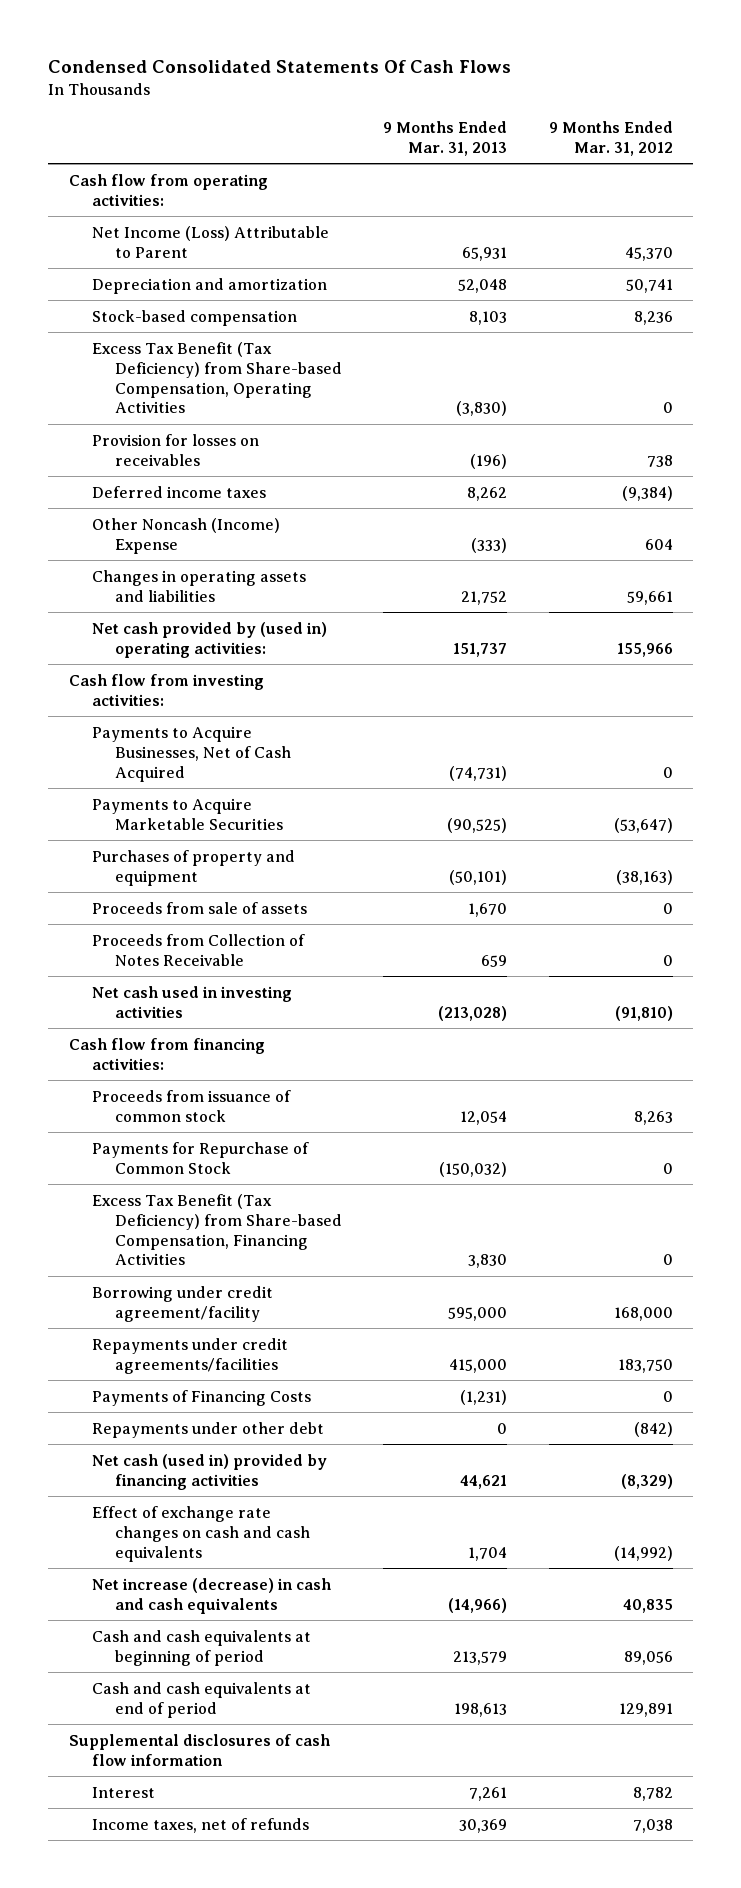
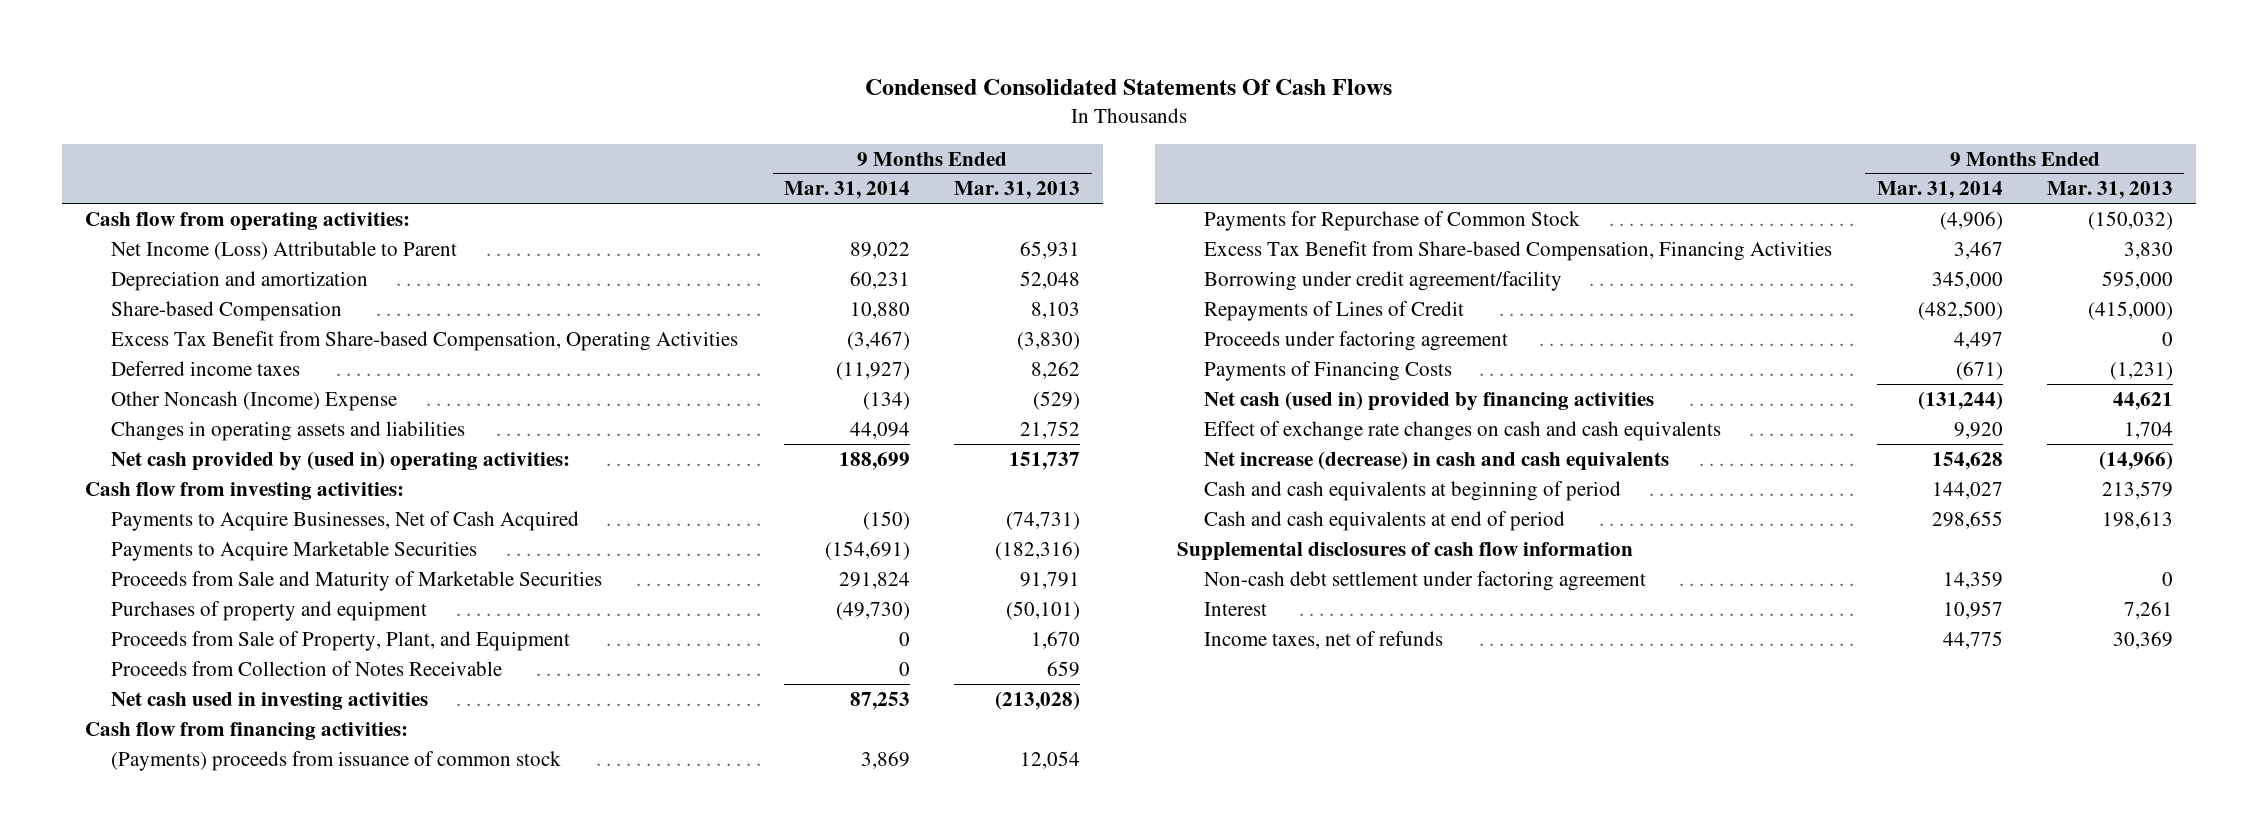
[548,121,673,156] 9 Months Ended Mar. 31, 2012 -> none
none -> [783,181,910,200] Mar. 31, 2014
[91,433,259,466] Provision for losses on receivables -> none
[91,309,297,326] Stock-based compensation -> [111,300,343,321] Share-based Compensation
[91,341,342,414] Excess Tax Benefit (Tax Deficiency) from Share-based Compensation, Operating Activities -> [111,330,739,351] Excess Tax Benefit from Share-based Compensation, Operating Activities
[471,537,508,553] (333) -> [1033,390,1081,410] (529)
[447,817,508,833] (90,525) -> [995,540,1081,560] (182,316)
none -> [111,570,603,591] Proceeds from Sale and Maturity of Marketable Securities
[91,901,307,914] Proceeds from sale of assets -> [111,630,571,651] Proceeds from Sale of Property, Plant, and Equipment
[91,1089,291,1122] Proceeds from issuance of common stock -> [111,750,562,771] (Payments) proceeds from issuance of common stock
[91,1193,342,1266] Excess Tax Benefit (Tax Deficiency) from Share-based Compensation, Financing Activities -> [1203,240,1832,261] Excess Tax Benefit from Share-based Compensation, Financing Activities
[91,1337,288,1374] Repayments under credit agreements/facilities -> [1203,300,1464,321] Repayments of Lines of Credit
[449,1358,508,1373] 415,000 -> [2088,300,2174,320] (415,000)
none -> [1203,330,1508,351] Proceeds under factoring agreement
[91,1421,324,1438] Repayments under other debt -> none
none -> [1203,570,1646,591] Non-cash debt settlement under factoring agreement

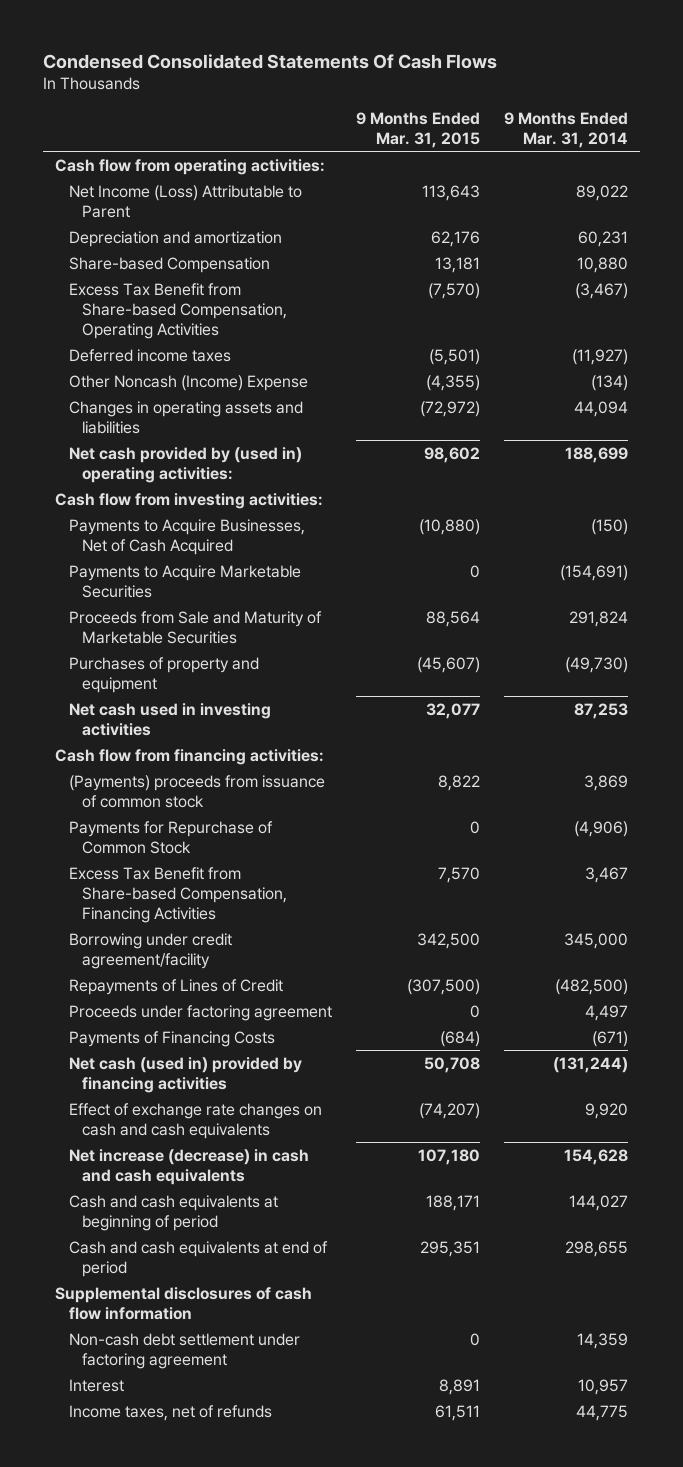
[954,181,1081,200] Mar. 31, 2013 -> none
none -> [355,111,480,148] 9 Months Ended Mar. 31, 2015
[111,630,571,651] Proceeds from Sale of Property, Plant, and Equipment -> none
[111,660,503,676] Proceeds from Collection of Notes Receivable -> none

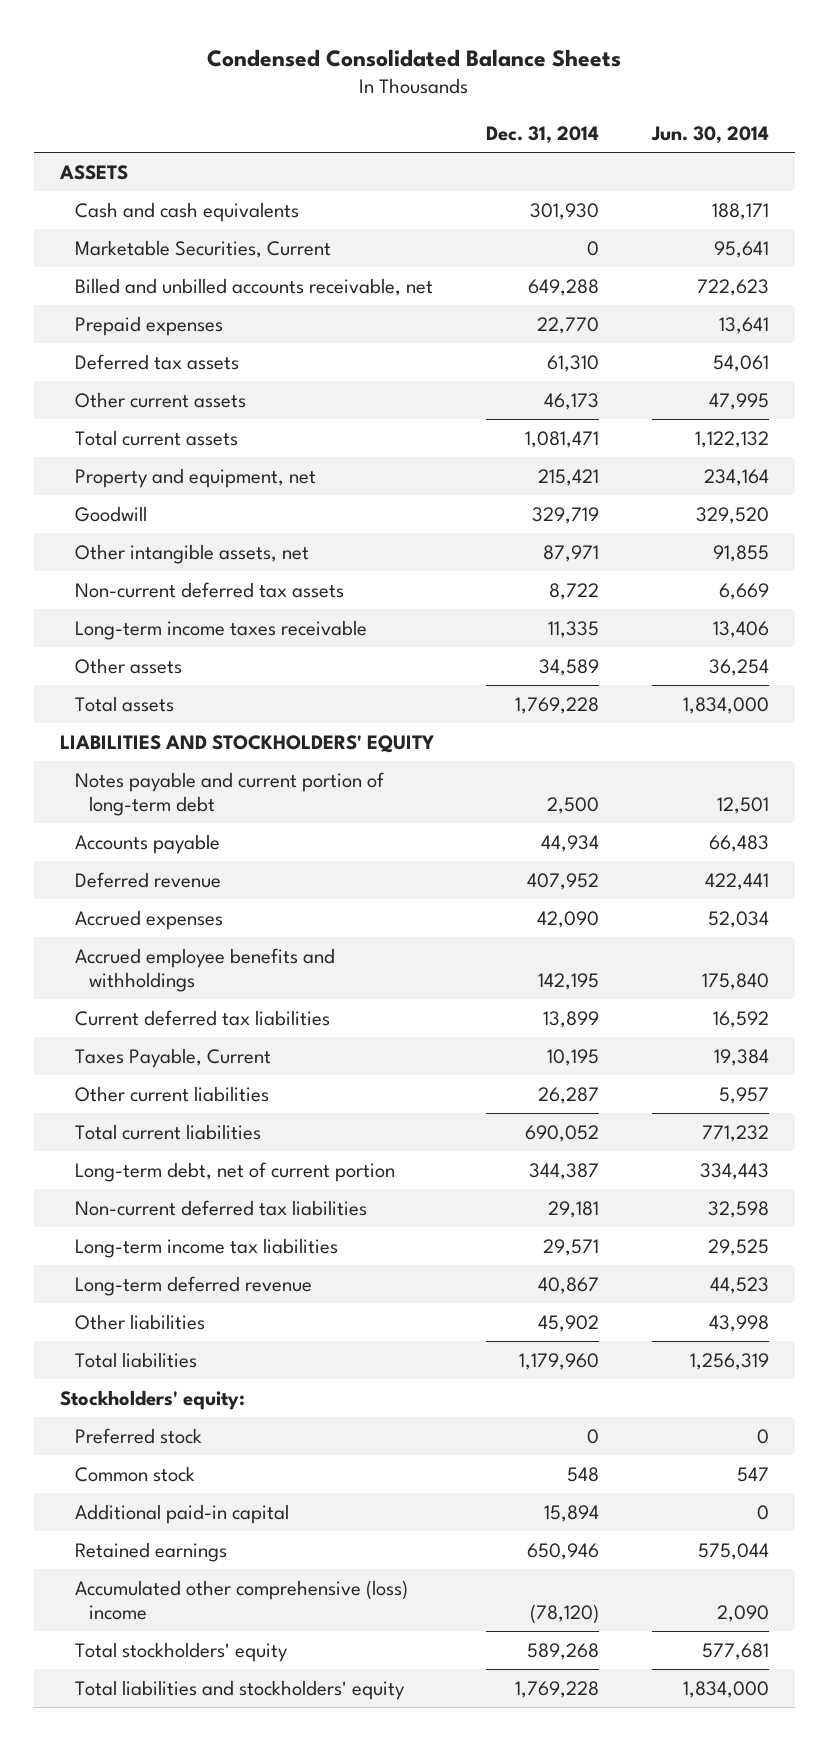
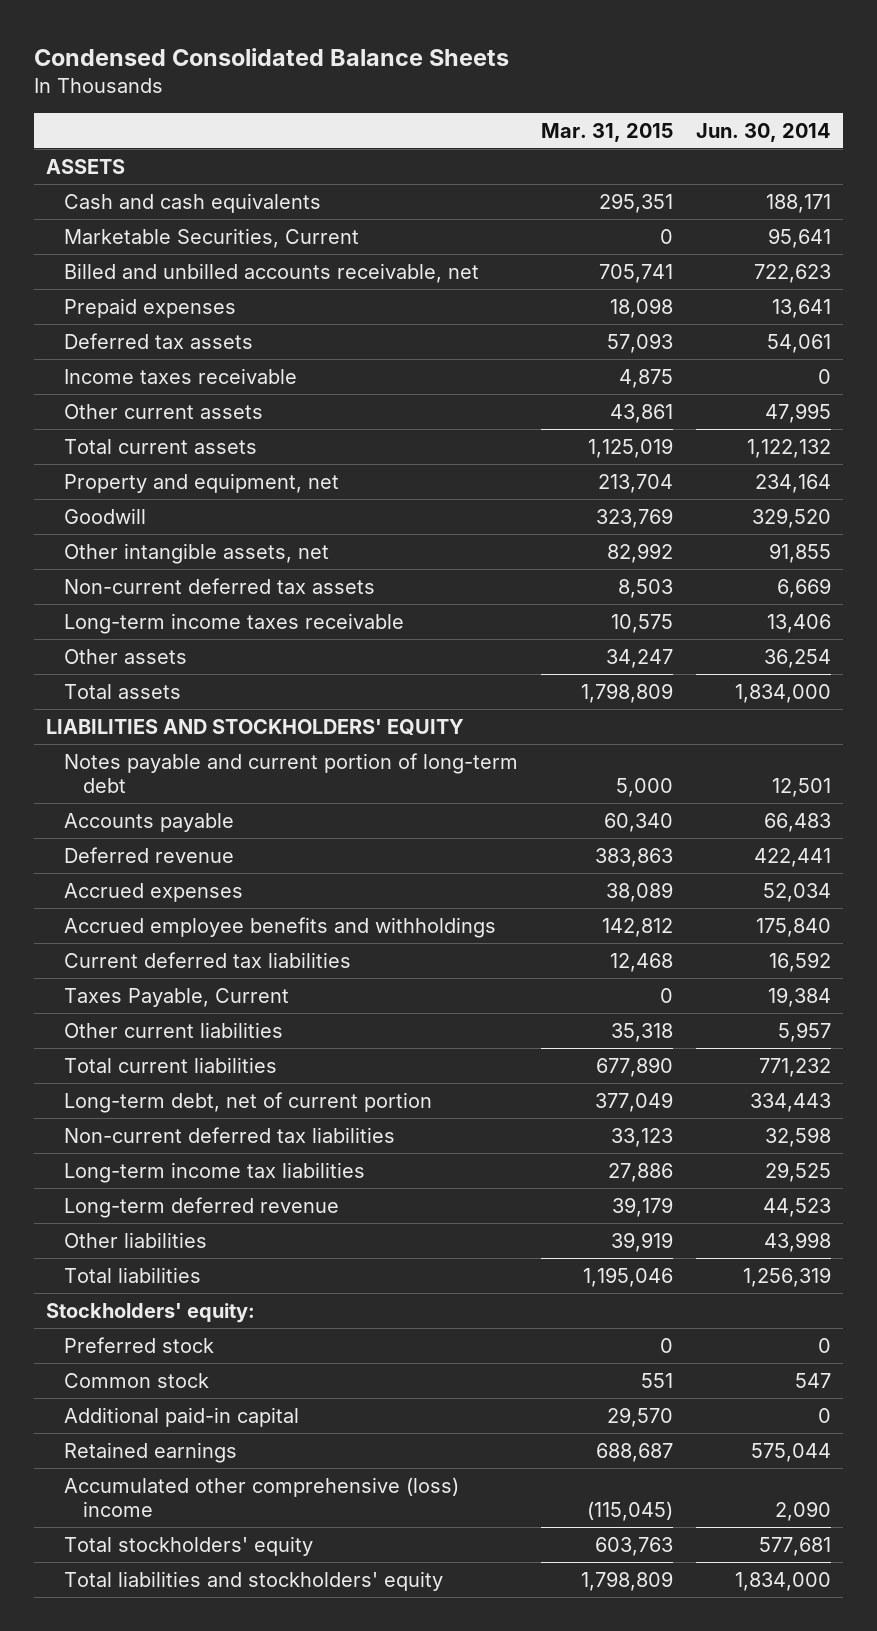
[486,125,600,144] Dec. 31, 2014 -> none
none -> [541,123,674,143] Mar. 31, 2015
none -> [64,367,298,384] Income taxes receivable

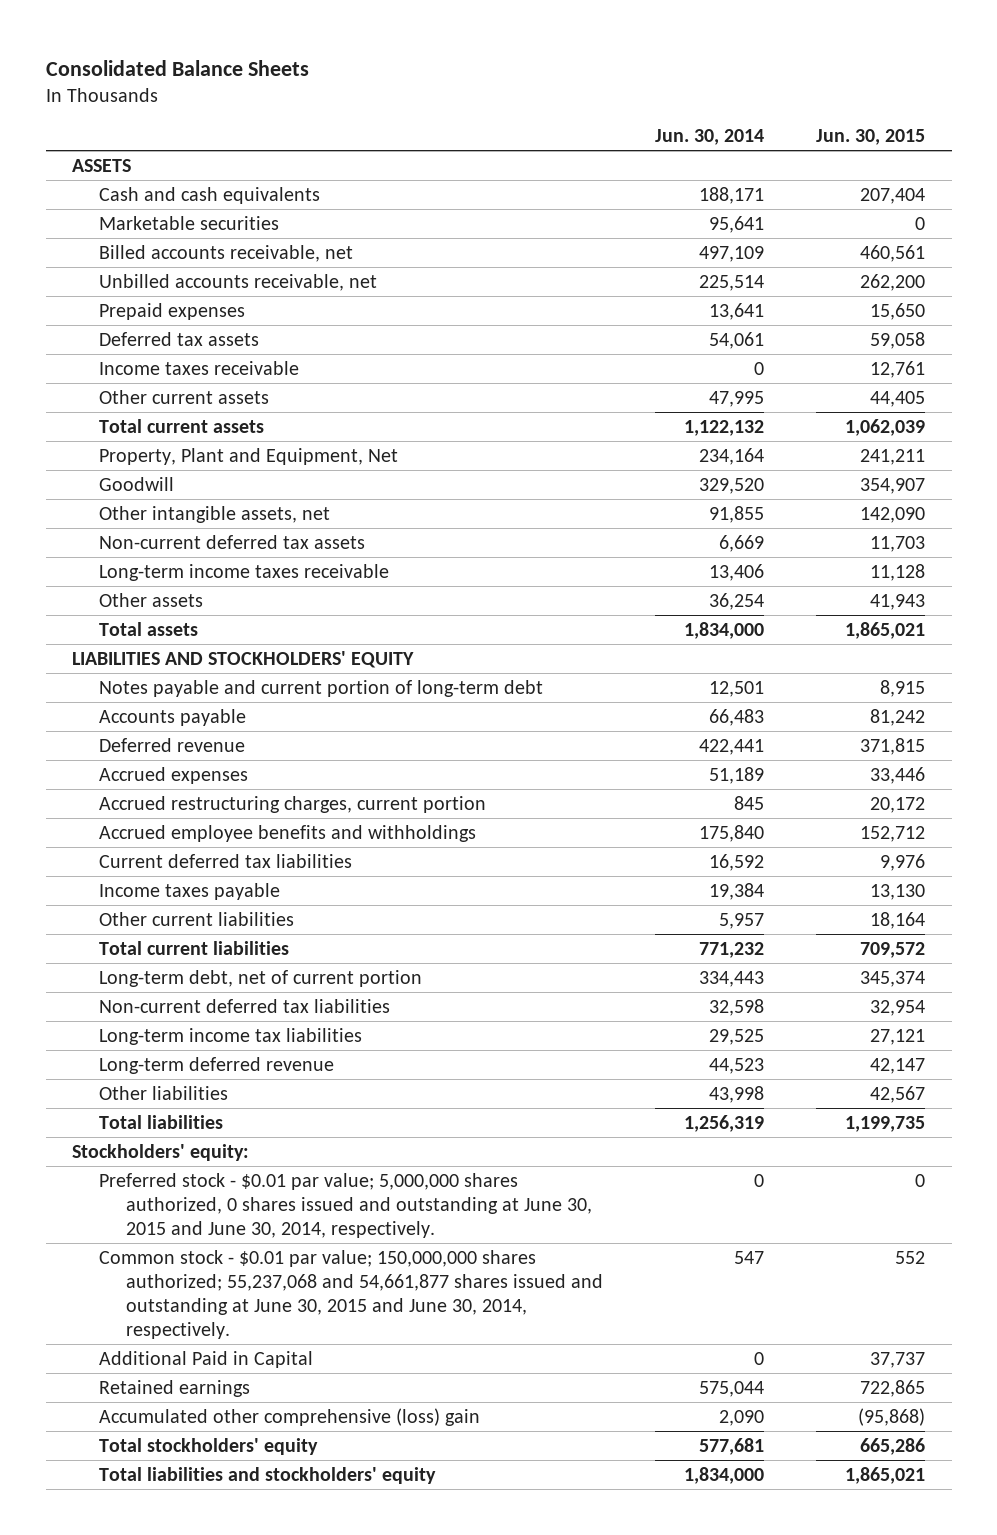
[34,47,510,66] Condensed Consolidated Balance Sheets -> [45,59,309,76] Consolidated Balance Sheets
[541,123,674,143] Mar. 31, 2015 -> none
none -> [816,129,926,146] Jun. 30, 2015
[64,227,360,248] Marketable Securities, Current -> [99,215,280,230] Marketable securities
[64,262,480,283] Billed and unbilled accounts receivable, net -> [99,244,354,262] Billed accounts receivable, net
[754,263,832,283] 722,623 -> [699,245,765,262] 497,109
none -> [99,273,378,291] Unbilled accounts receivable, net
[64,472,340,493] Property and equipment, net -> [99,447,399,465] Property, Plant and Equipment, Net
[763,882,832,902] 52,034 -> [709,766,765,784] 51,189
none -> [99,795,487,813] Accrued restructuring charges, current portion
[64,987,290,1007] Taxes Payable, Current -> [99,882,281,900] Income taxes payable
[64,1336,215,1353] Preferred stock -> [99,1172,593,1238] Preferred stock - $0.01 par value; 5,000,000 shares authorized, 0 shares issued and outstanding at June 30, 2015 and June 30, 2014, respectively.
[64,1372,210,1388] Common stock -> [99,1249,604,1339] Common stock - $0.01 par value; 150,000,000 shares authorized; 55,237,068 and 54,661,877 shares issued and outstanding at June 30, 2015 and June 30, 2014, respectively.
[64,1406,300,1427] Additional paid-in capital -> [99,1350,314,1368] Additional Paid in Capital
[64,1476,460,1517] Accumulated other comprehensive (loss) income -> [99,1407,481,1426] Accumulated other comprehensive (loss) gain

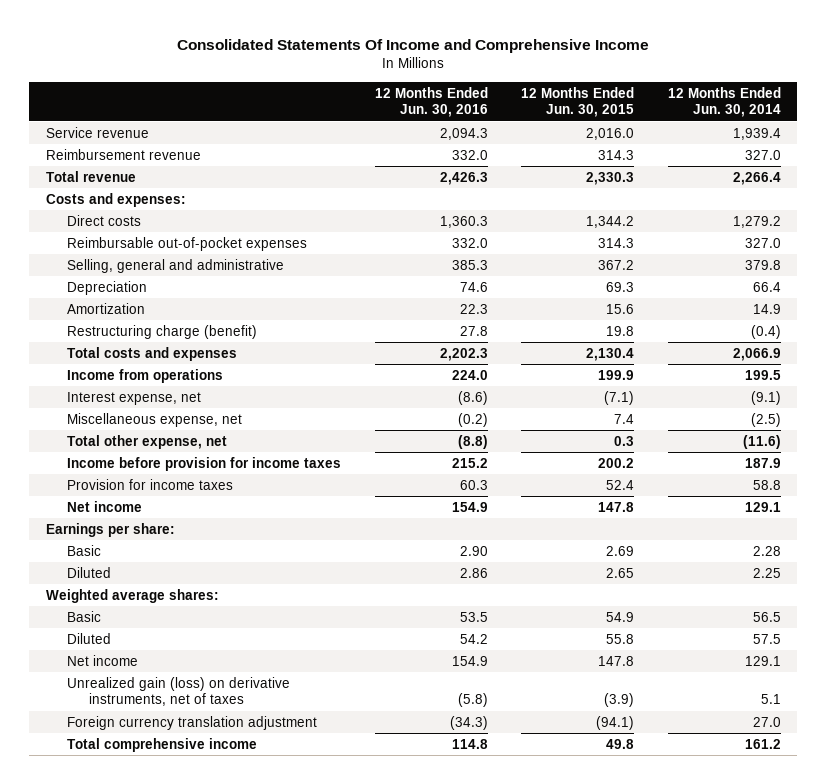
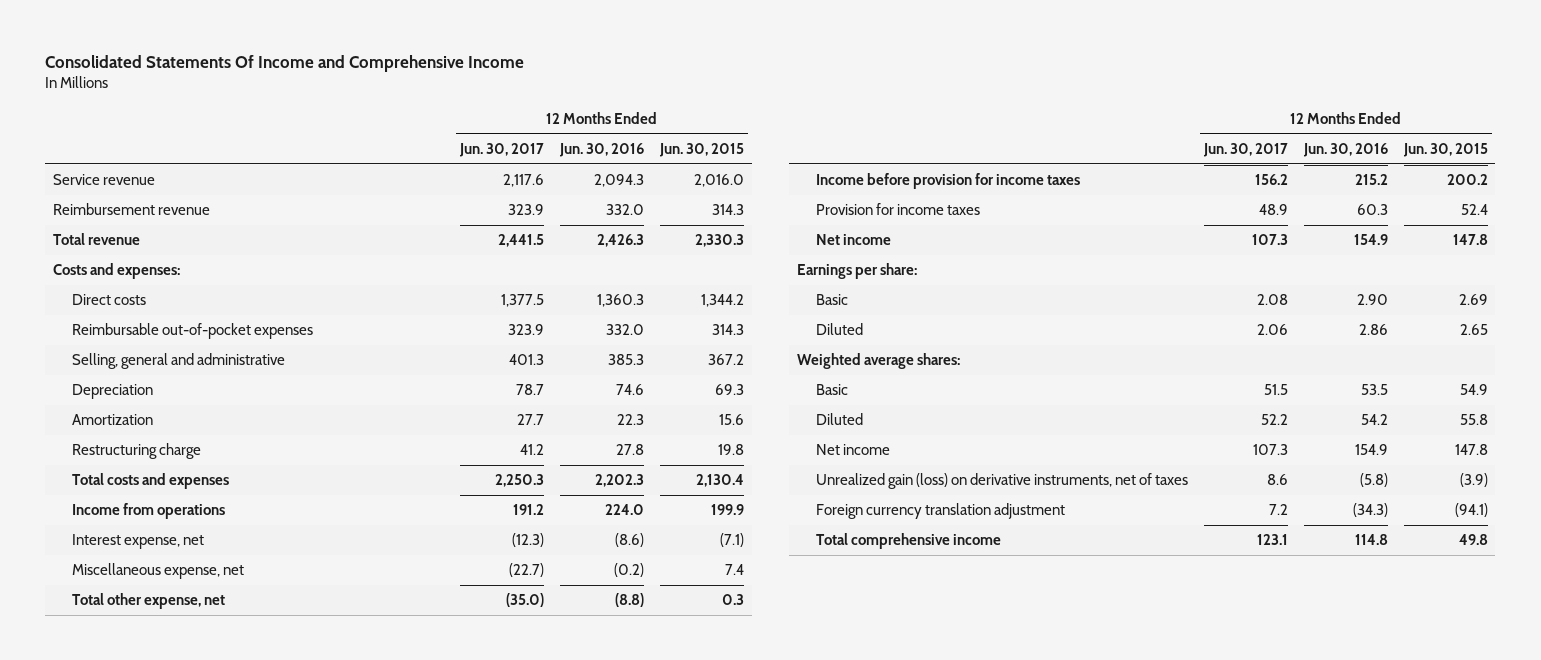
[667,86,781,118] 12 Months Ended Jun. 30, 2014 -> none
none -> [459,142,545,157] Jun. 30, 2017
[67,324,258,339] Restructuring charge (benefit) -> [72,443,202,460] Restructuring charge

